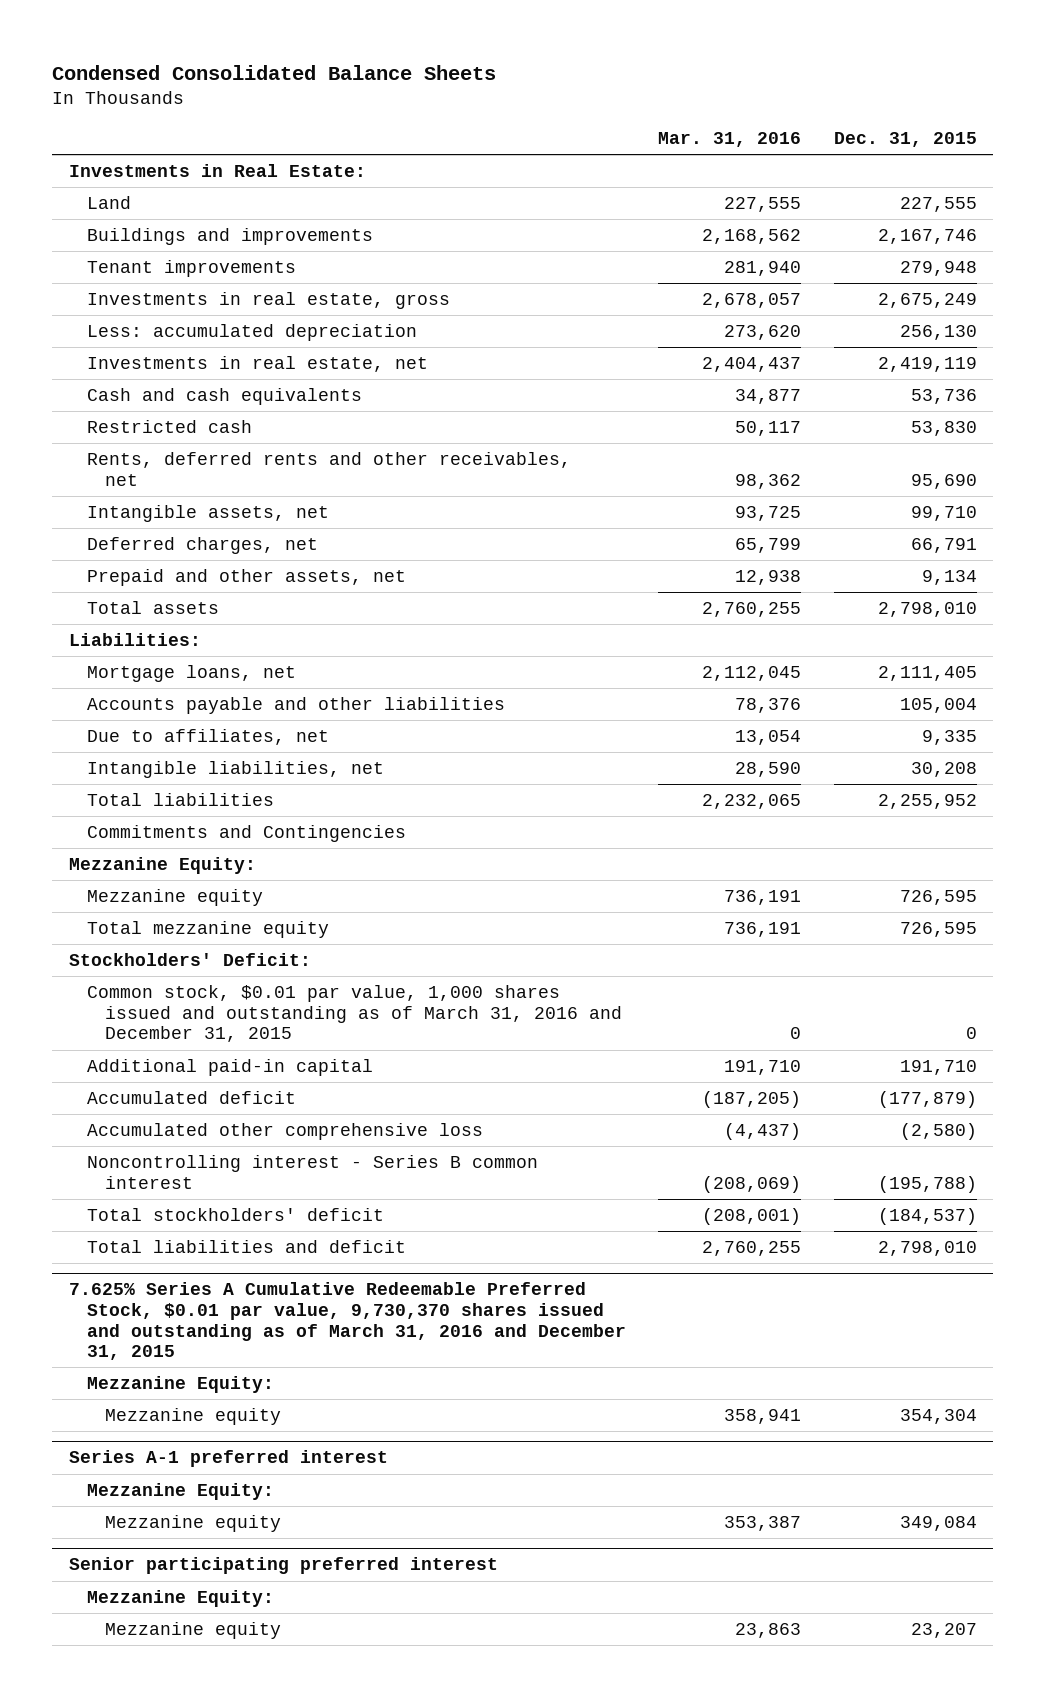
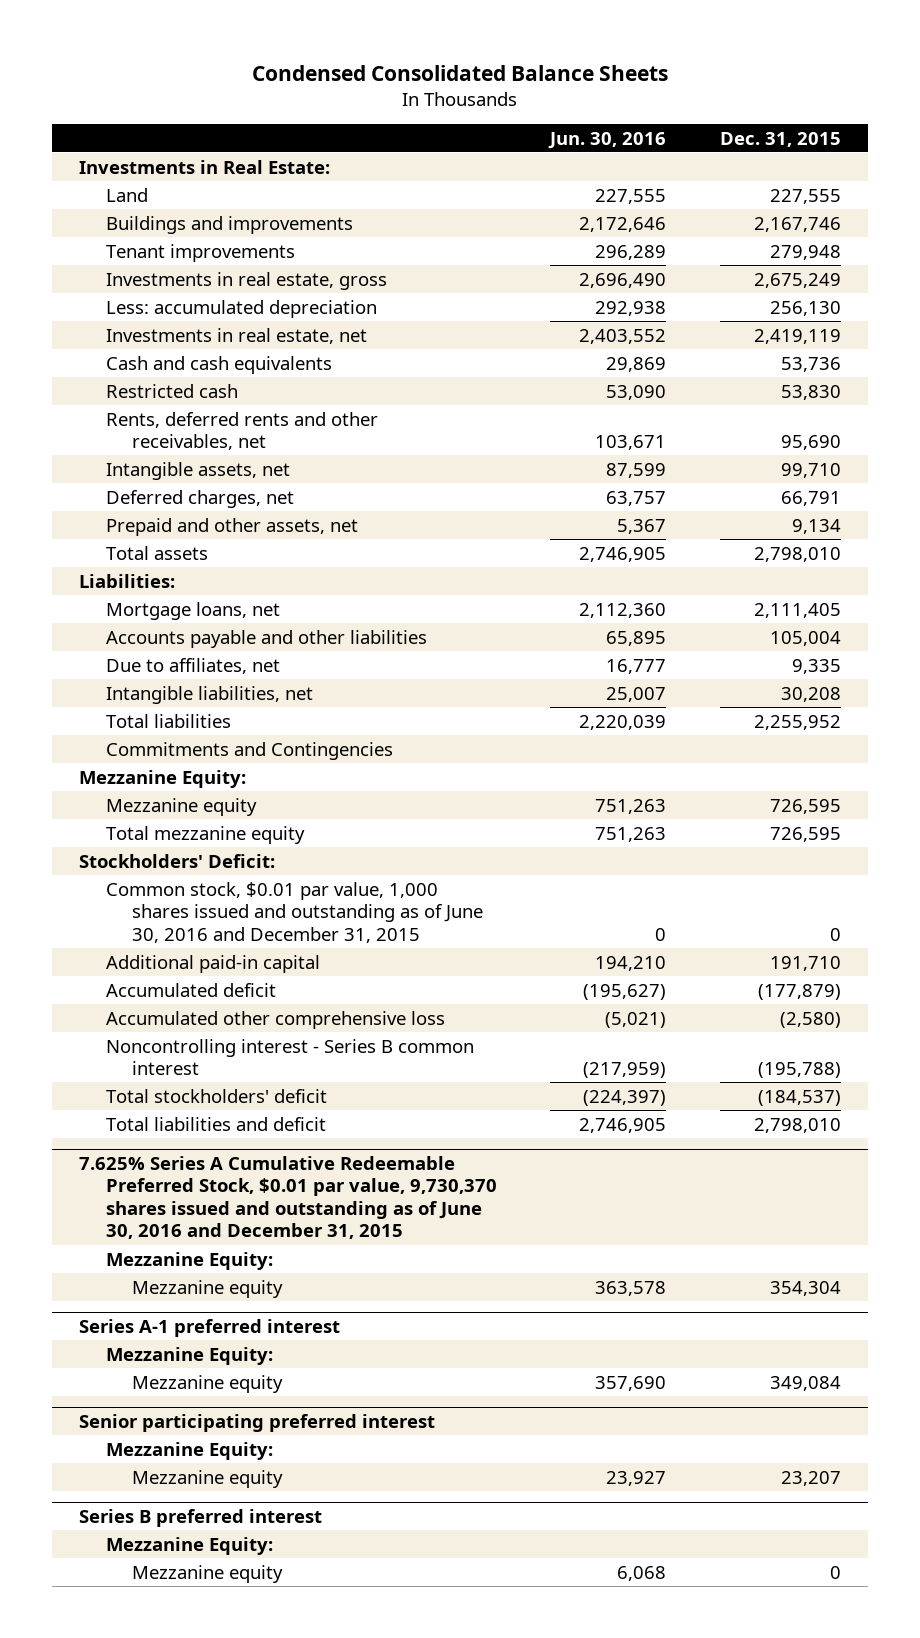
[658,131,802,147] Mar. 31, 2016 -> none
none -> [548,131,667,149] Jun. 30, 2016
[86,985,622,1043] Common stock, $0.01 par value, 1,000 shares issued and outstanding as of March 31, 2016 and December 31, 2015 -> [105,881,483,943] Common stock, $0.01 par value, 1,000 shares issued and outstanding as of June 30, 2016 and December 31, 2015
[68,1282,626,1361] 7.625% Series A Cumulative Redeemable Preferred Stock, $0.01 par value, 9,730,370 shares issued and outstanding as of March 31, 2016 and December 31, 2015 -> [79,1155,497,1240] 7.625% Series A Cumulative Redeemable Preferred Stock, $0.01 par value, 9,730,370 shares issued and outstanding as of June 30, 2016 and December 31, 2015
none -> [79,1508,323,1527] Series B preferred interest
none -> [105,1536,273,1555] Mezzanine Equity:
none -> [131,1564,283,1583] Mezzanine equity

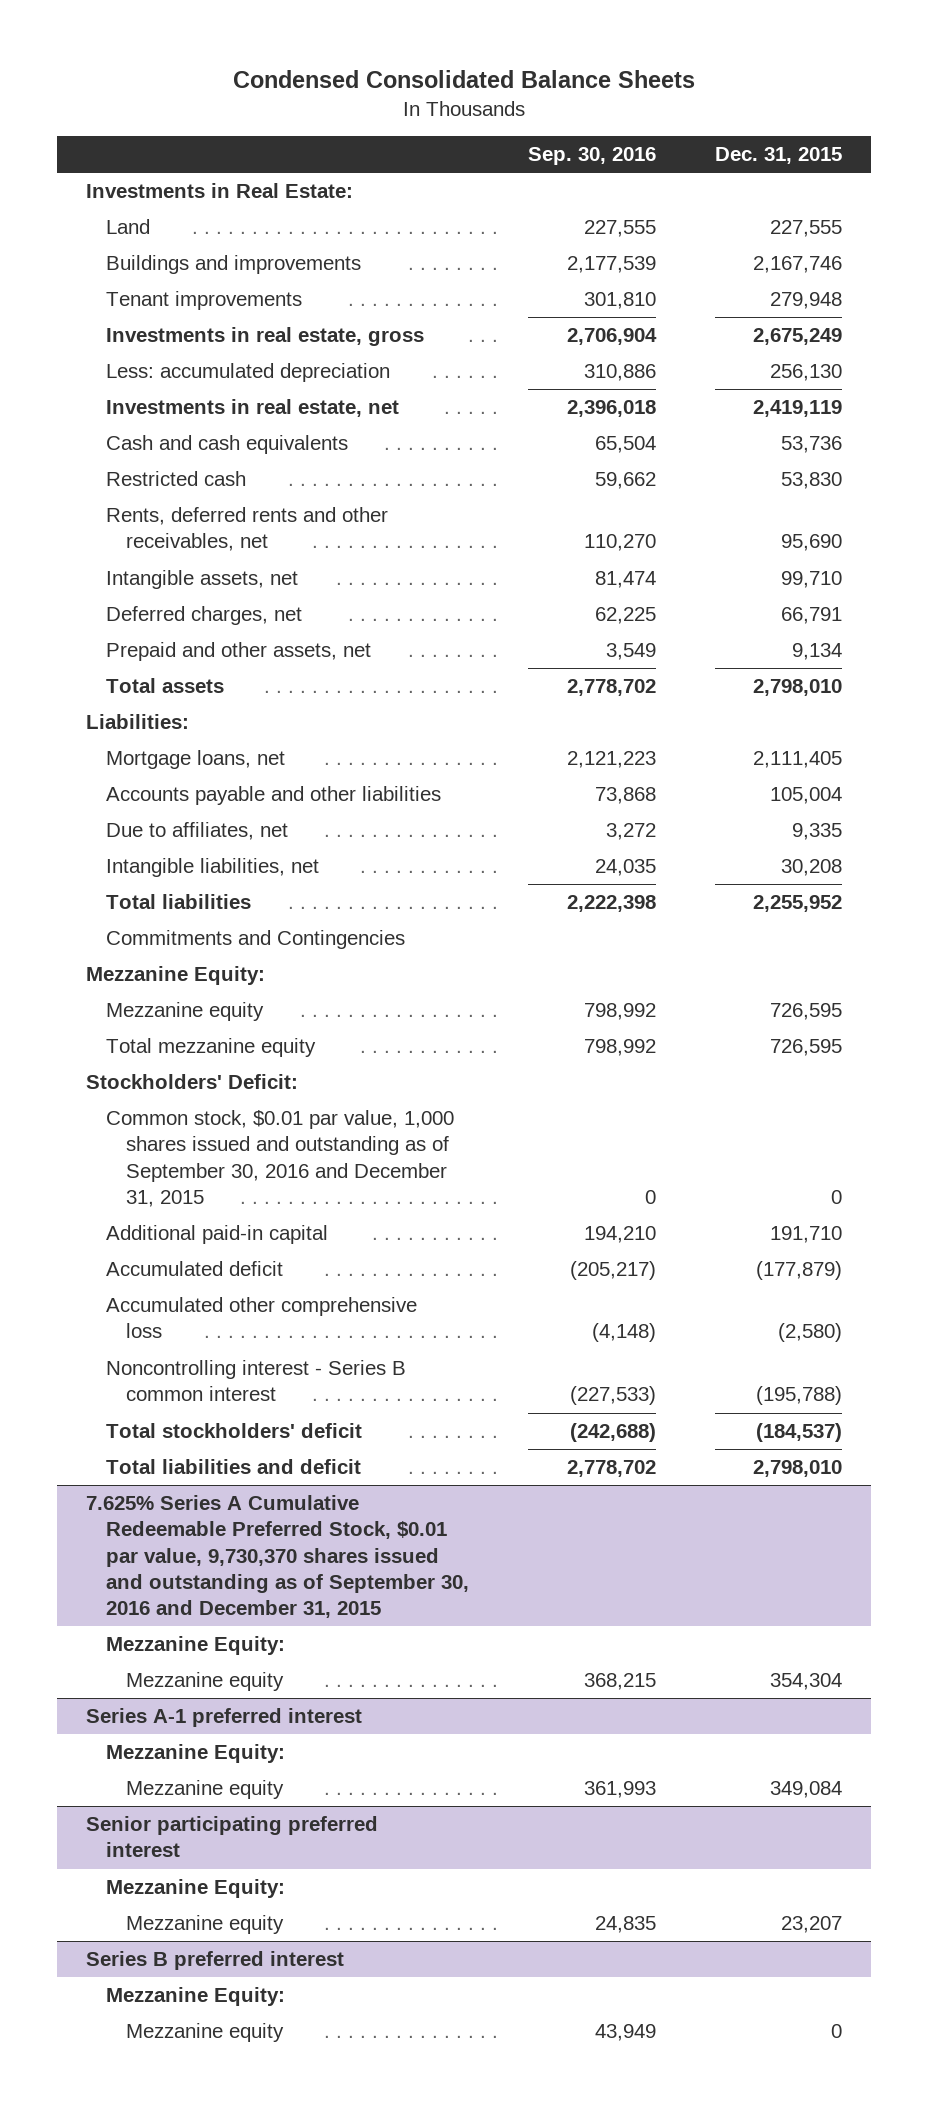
[548,131,667,149] Jun. 30, 2016 -> none
none -> [527,147,656,166] Sep. 30, 2016
[105,881,483,943] Common stock, $0.01 par value, 1,000 shares issued and outstanding as of June 30, 2016 and December 31, 2015 -> [105,1110,454,1207] Common stock, $0.01 par value, 1,000 shares issued and outstanding as of September 30, 2016 and December 31, 2015
[79,1155,497,1240] 7.625% Series A Cumulative Redeemable Preferred Stock, $0.01 par value, 9,730,370 shares issued and outstanding as of June 30, 2016 and December 31, 2015 -> [86,1495,469,1618] 7.625% Series A Cumulative Redeemable Preferred Stock, $0.01 par value, 9,730,370 shares issued and outstanding as of September 30, 2016 and December 31, 2015

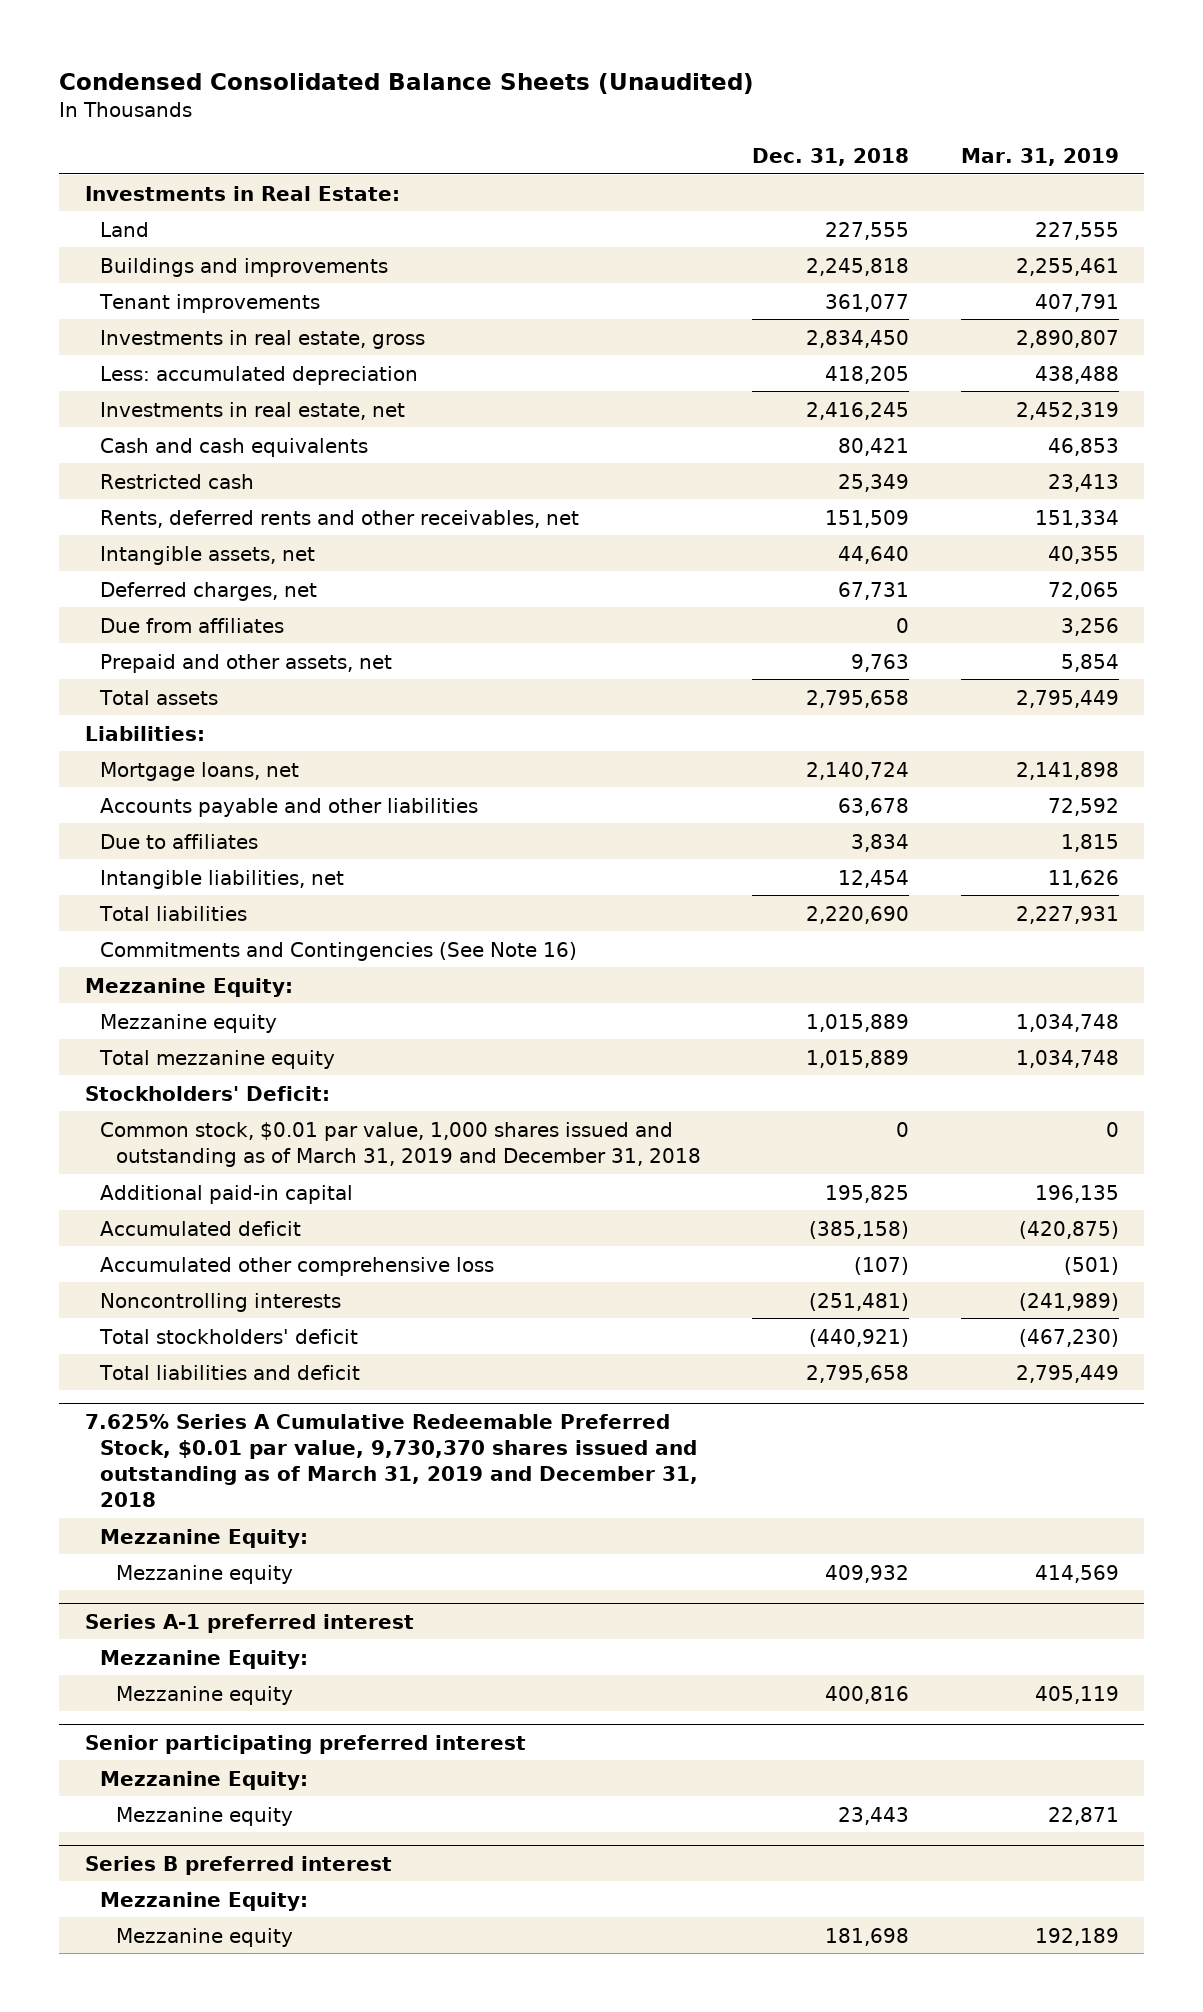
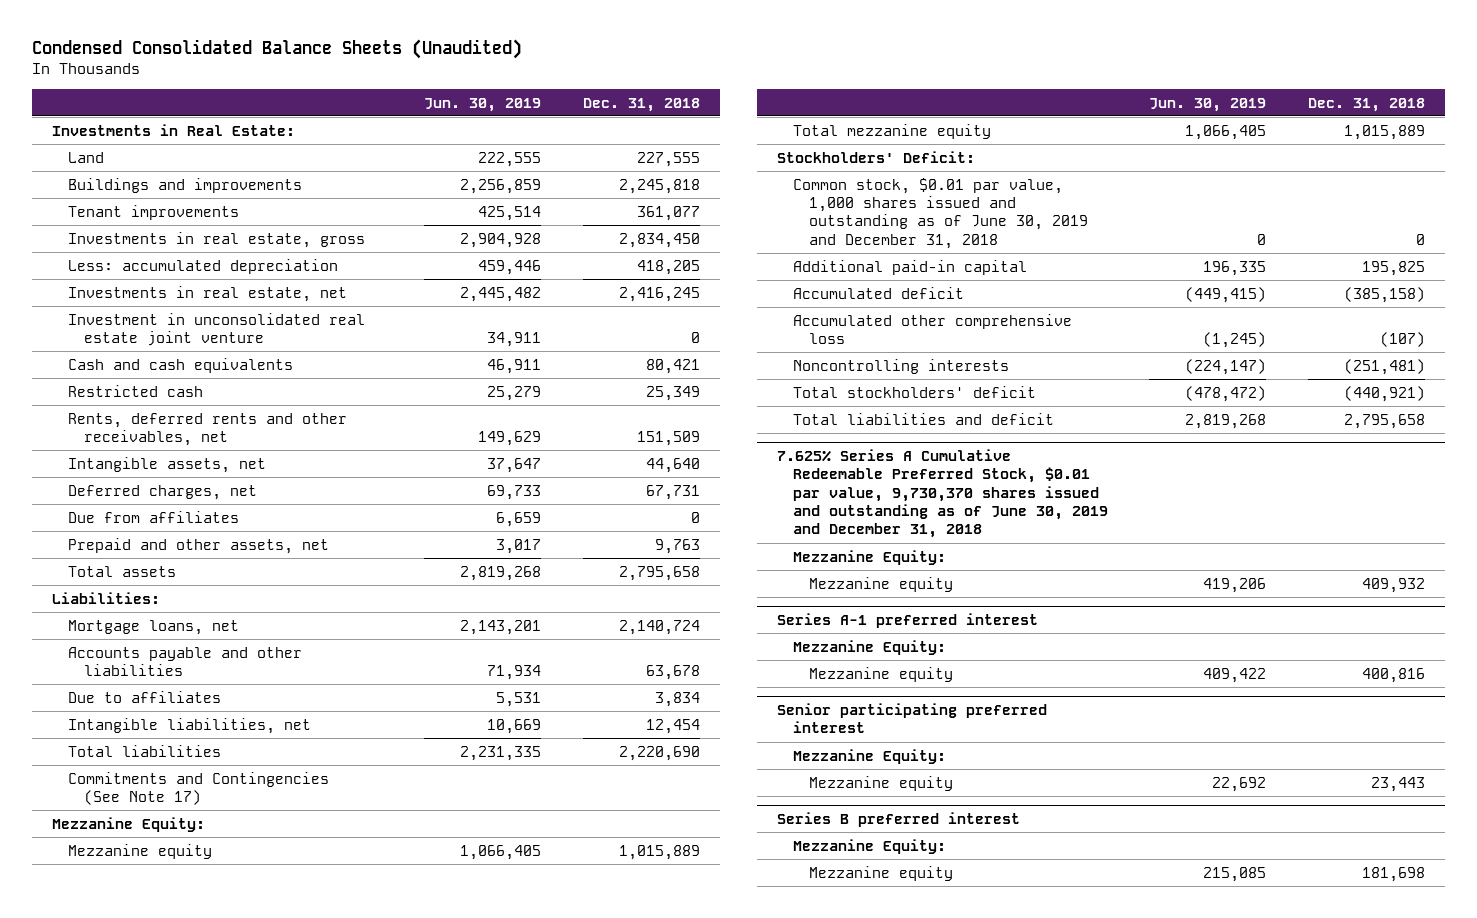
[960,148,1119,167] Mar. 31, 2019 -> none
none -> [424,97,542,112] Jun. 30, 2019
none -> [68,312,366,347] Investment in unconsolidated real estate joint venture
[100,941,578,961] Commitments and Contingencies (See Note 16) -> [68,771,330,806] Commitments and Contingencies (See Note 17)
[100,1121,701,1167] Common stock, $0.01 par value, 1,000 shares issued and outstanding as of March 31, 2019 and December 31, 2018 -> [793,177,1088,249] Common stock, $0.01 par value, 1,000 shares issued and outstanding as of June 30, 2019 and December 31, 2018
[84,1413,699,1508] 7.625% Series A Cumulative Redeemable Preferred Stock, $0.01 par value, 9,730,370 shares issued and outstanding as of March 31, 2019 and December 31, 2018 -> [777,448,1109,539] 7.625% Series A Cumulative Redeemable Preferred Stock, $0.01 par value, 9,730,370 shares issued and outstanding as of June 30, 2019 and December 31, 2018

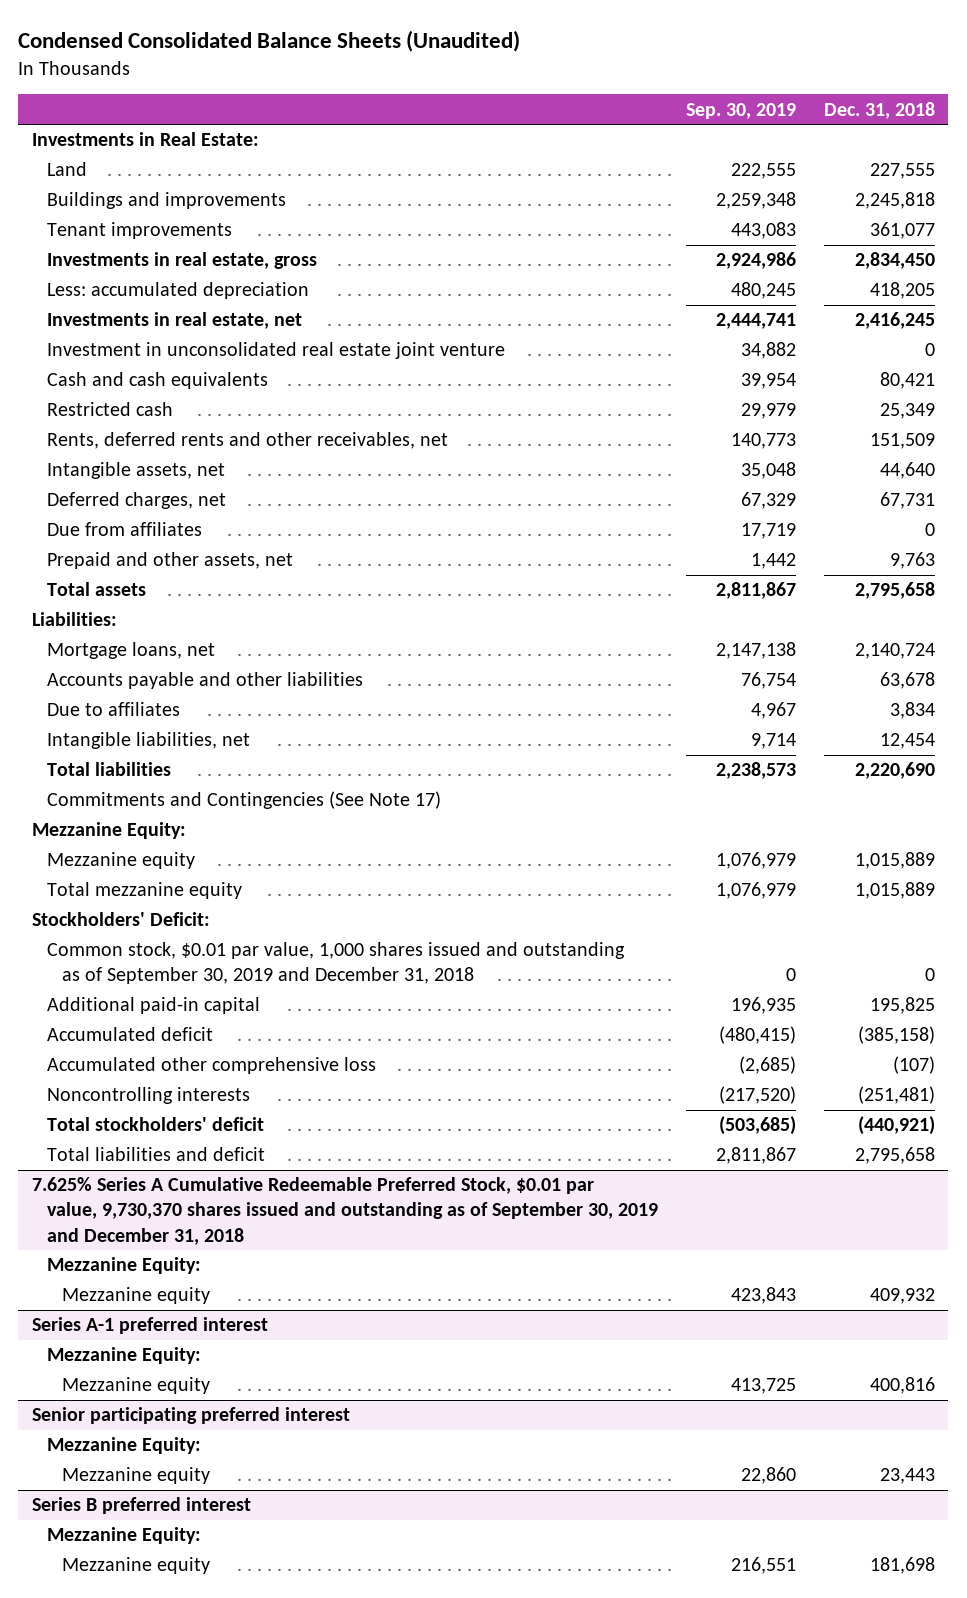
[424,97,542,112] Jun. 30, 2019 -> none
none -> [685,102,796,119] Sep. 30, 2019
[793,177,1088,249] Common stock, $0.01 par value, 1,000 shares issued and outstanding as of June 30, 2019 and December 31, 2018 -> [47,942,626,985] Common stock, $0.01 par value, 1,000 shares issued and outstanding as of September 30, 2019 and December 31, 2018
[777,448,1109,539] 7.625% Series A Cumulative Redeemable Preferred Stock, $0.01 par value, 9,730,370 shares issued and outstanding as of June 30, 2019 and December 31, 2018 -> [32,1177,659,1245] 7.625% Series A Cumulative Redeemable Preferred Stock, $0.01 par value, 9,730,370 shares issued and outstanding as of September 30, 2019 and December 31, 2018

